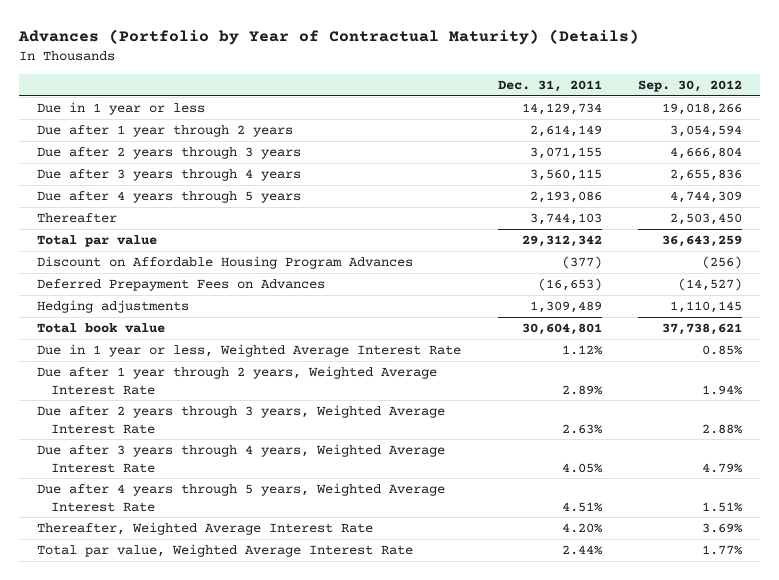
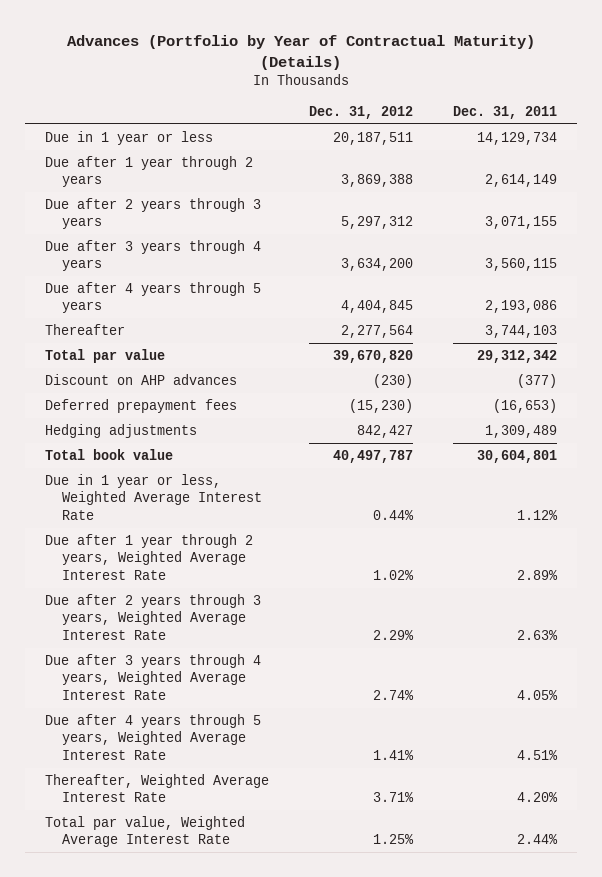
[638,80,743,93] Sep. 30, 2012 -> none
none -> [308,105,413,119] Dec. 31, 2012
[37,255,414,269] Discount on Affordable Housing Program Advances -> [44,374,237,386] Discount on AHP advances
[37,278,326,291] Deferred Prepayment Fees on Advances -> [44,399,237,414] Deferred prepayment fees

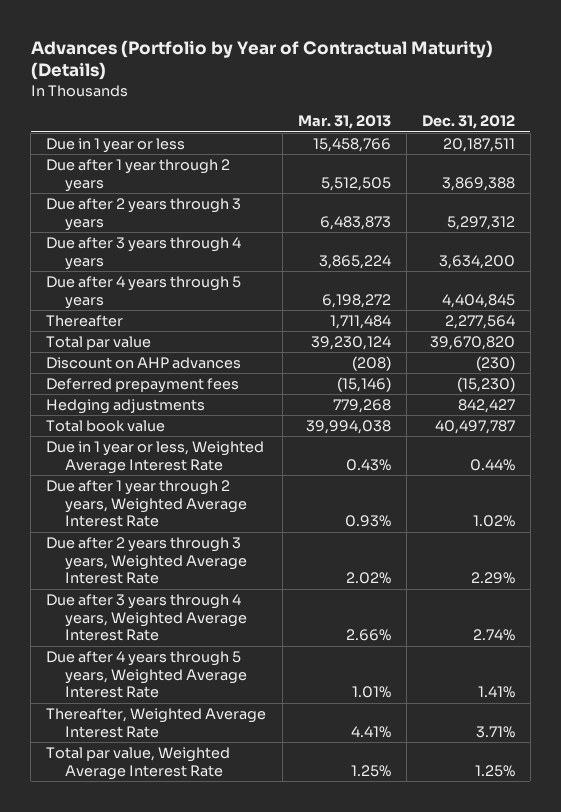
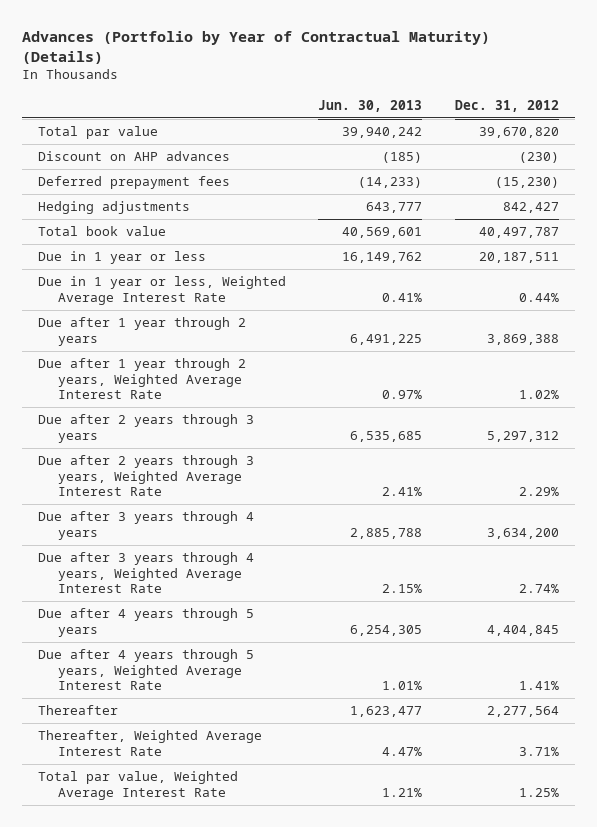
[297,115,391,130] Mar. 31, 2013 -> none
none -> [318,99,423,112] Jun. 30, 2013
[46,137,186,153] Due in 1 year or less -> [37,251,206,265] Due in 1 year or less
[46,158,231,192] Due after 1 year through 2 years -> [37,317,246,346] Due after 1 year through 2 years
[46,197,242,231] Due after 2 years through 3 years -> [37,414,254,443] Due after 2 years through 3 years
[46,236,242,270] Due after 3 years through 4 years -> [37,511,254,540] Due after 3 years through 4 years
[46,275,242,309] Due after 4 years through 5 years -> [37,608,254,637] Due after 4 years through 5 years
[46,314,124,327] Thereafter -> [37,705,118,716] Thereafter

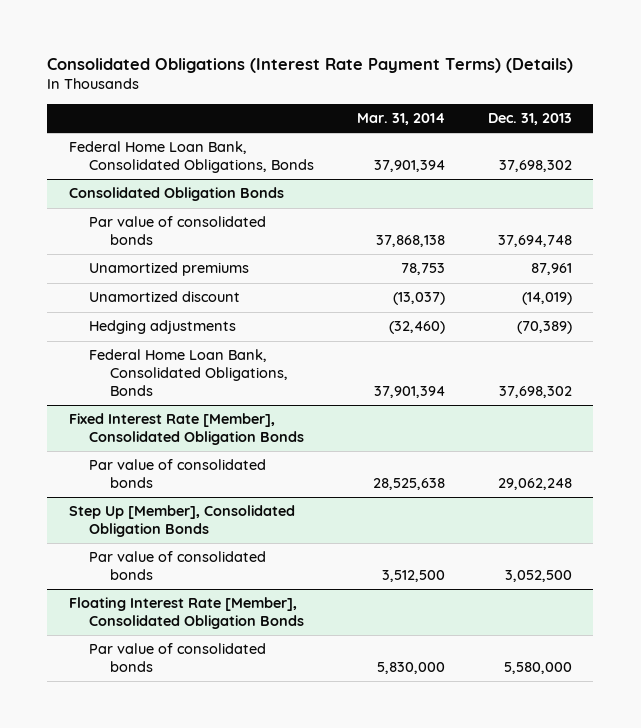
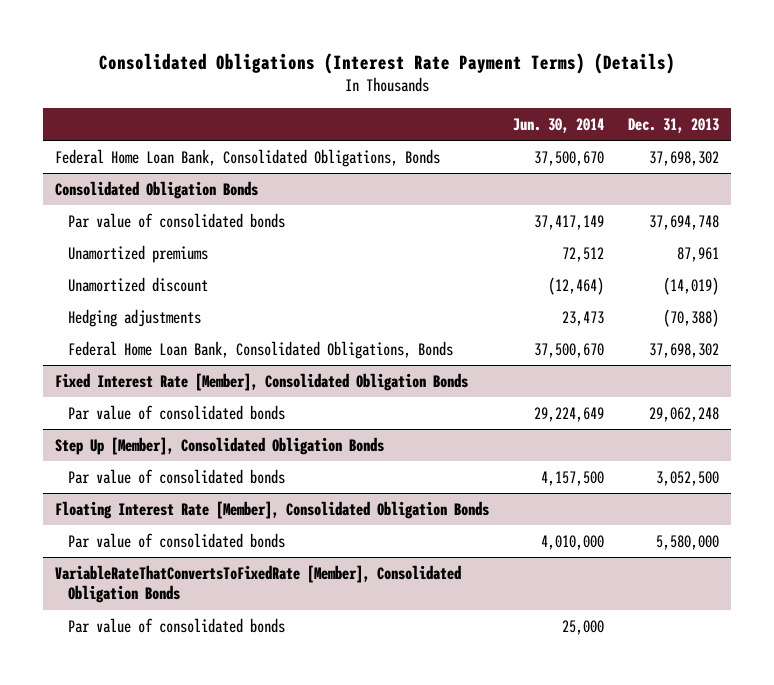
[357,113,446,126] Mar. 31, 2014 -> none
none -> [513,117,605,133] Jun. 30, 2014
[516,321,572,335] (70,389) -> [663,308,720,327] (70,388)
none -> [55,564,462,604] VariableRateThatConvertsToFixedRate [Member], Consolidated Obligation Bonds
none -> [67,617,285,633] Par value of consolidated bonds

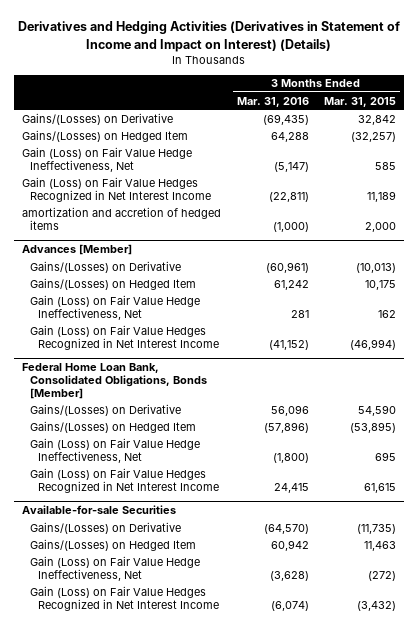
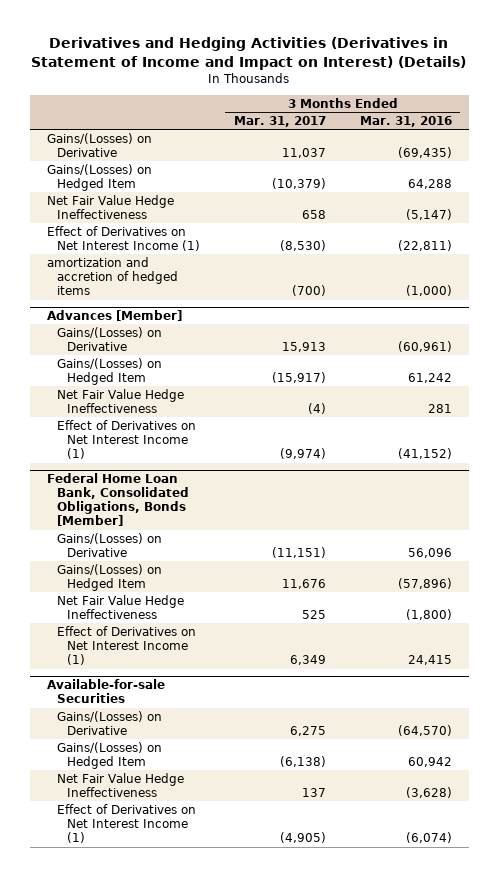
[324,96,397,107] Mar. 31, 2015 -> none
none -> [233,116,326,128] Mar. 31, 2017
[22,146,193,172] Gain (Loss) on Fair Value Hedge Ineffectiveness, Net -> [46,195,174,220] Net Fair Value Hedge Ineffectiveness
[22,176,212,202] Gain (Loss) on Fair Value Hedges Recognized in Net Interest Income -> [46,226,200,252] Effect of Derivatives on Net Interest Income (1)
[30,294,201,320] Gain (Loss) on Fair Value Hedge Ineffectiveness, Net -> [56,389,184,414] Net Fair Value Hedge Ineffectiveness
[30,324,220,350] Gain (Loss) on Fair Value Hedges Recognized in Net Interest Income -> [56,420,196,460] Effect of Derivatives on Net Interest Income (1)
[30,437,201,463] Gain (Loss) on Fair Value Hedge Ineffectiveness, Net -> [56,595,184,620] Net Fair Value Hedge Ineffectiveness
[30,467,220,493] Gain (Loss) on Fair Value Hedges Recognized in Net Interest Income -> [56,626,196,666] Effect of Derivatives on Net Interest Income (1)
[30,555,201,581] Gain (Loss) on Fair Value Hedge Ineffectiveness, Net -> [56,773,184,798] Net Fair Value Hedge Ineffectiveness
[30,585,220,611] Gain (Loss) on Fair Value Hedges Recognized in Net Interest Income -> [56,804,196,844] Effect of Derivatives on Net Interest Income (1)

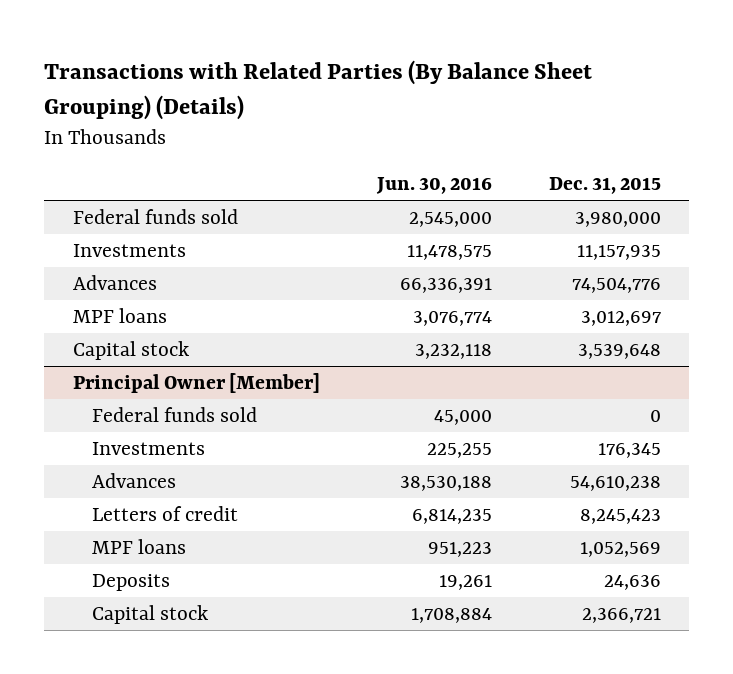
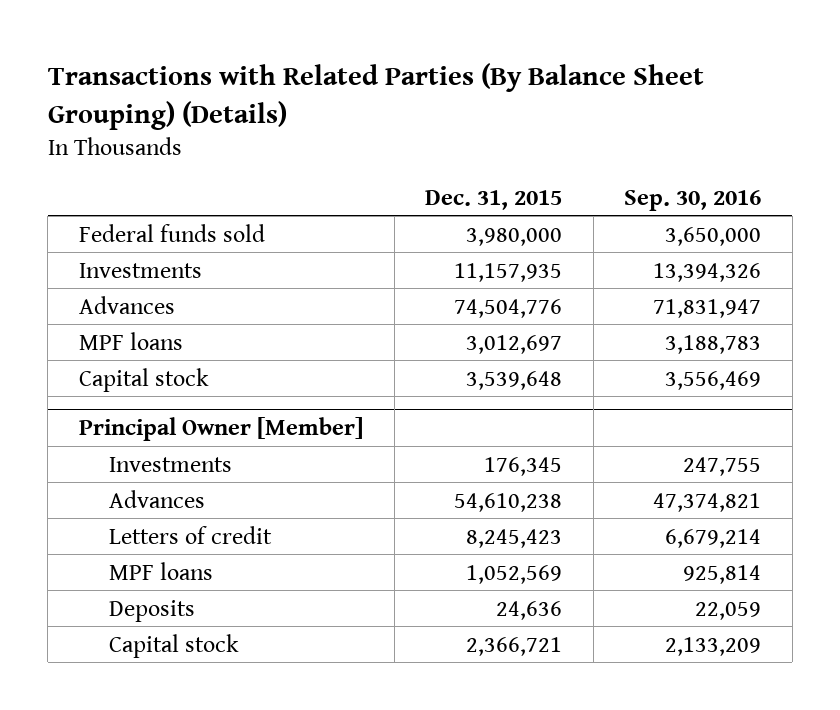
[375,176,492,194] Jun. 30, 2016 -> none
none -> [624,189,762,211] Sep. 30, 2016
[91,407,257,423] Federal funds sold -> none

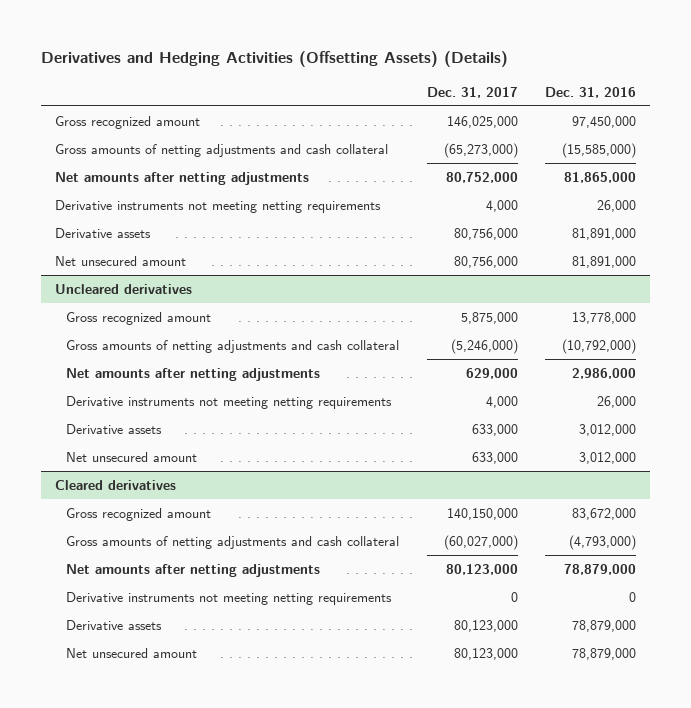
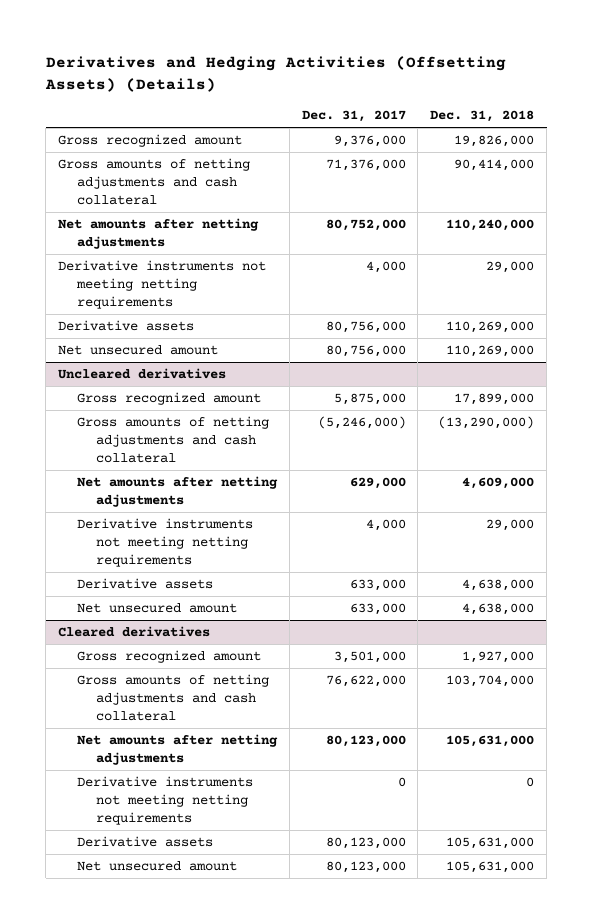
[544,86,636,98] Dec. 31, 2016 -> none
none -> [430,110,535,123] Dec. 31, 2018
[446,116,518,129] 146,025,000 -> [333,135,406,148] 9,376,000
[443,143,518,159] (65,273,000) -> [325,159,406,172] 71,376,000
[446,508,518,521] 140,150,000 -> [333,651,406,664] 3,501,000
[443,535,518,551] (60,027,000) -> [325,675,406,688] 76,622,000

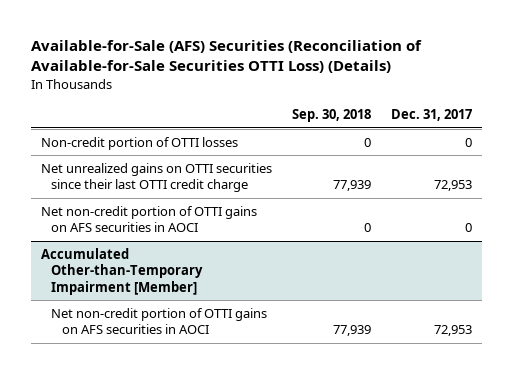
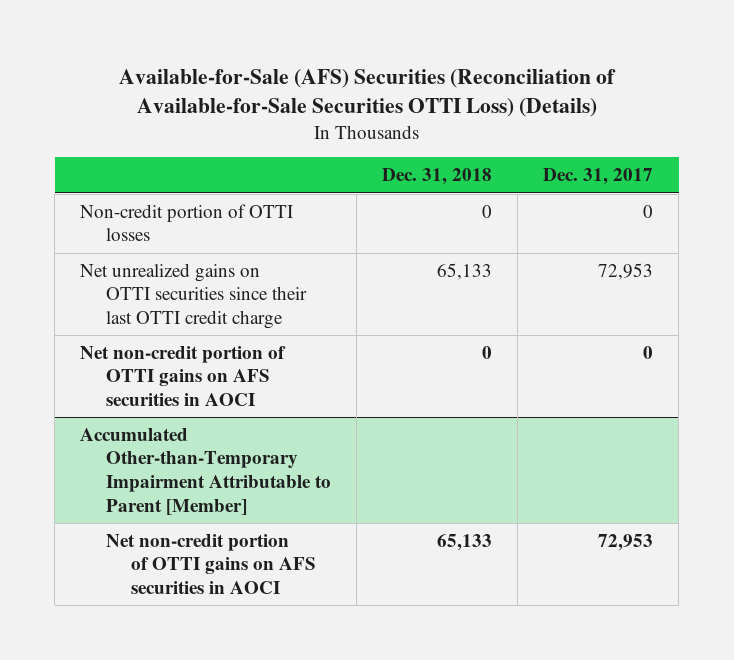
[291,109,371,123] Sep. 30, 2018 -> none
none -> [381,168,492,186] Dec. 31, 2018
[41,247,204,295] Accumulated Other-than-Temporary Impairment [Member] -> [80,427,331,515] Accumulated Other-than-Temporary Impairment Attributable to Parent [Member]

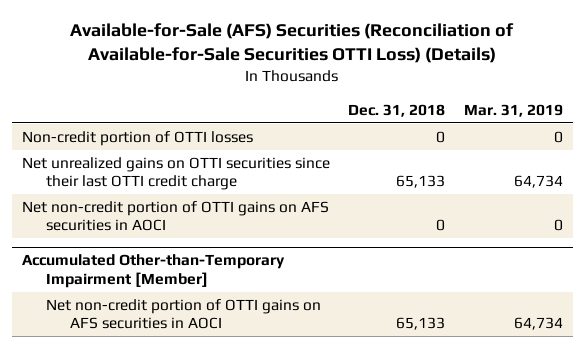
[543,168,654,186] Dec. 31, 2017 -> none
none -> [464,103,564,117] Mar. 31, 2019
[80,427,331,515] Accumulated Other-than-Temporary Impairment Attributable to Parent [Member] -> [21,254,285,288] Accumulated Other-than-Temporary Impairment [Member]

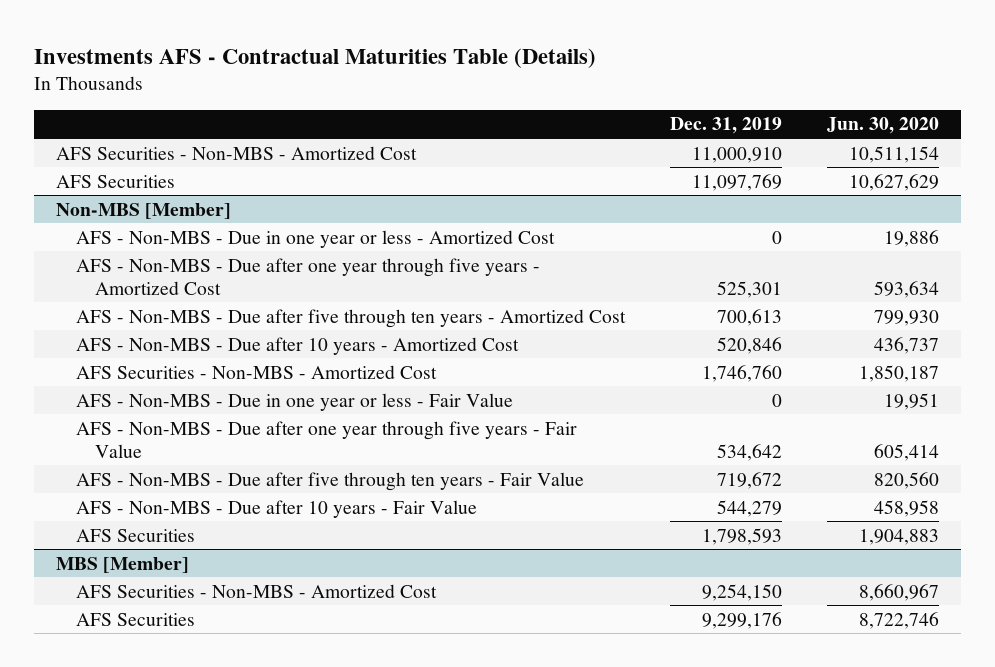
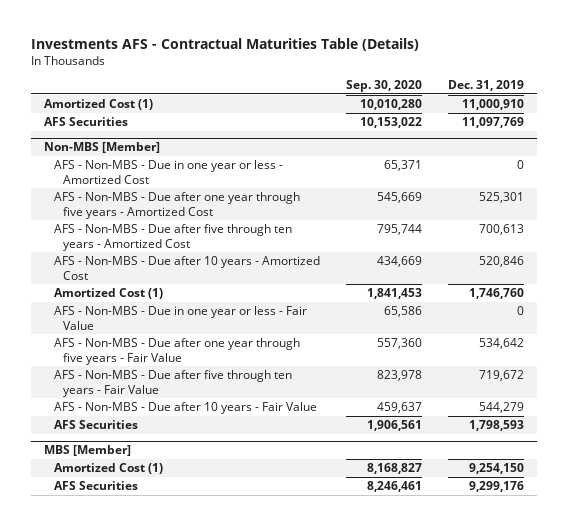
[826,117,939,135] Jun. 30, 2020 -> none
none -> [345,80,422,93] Sep. 30, 2020
[56,145,418,160] AFS Securities - Non-MBS - Amortized Cost -> [44,98,154,110] Amortized Cost (1)
[75,364,437,379] AFS Securities - Non-MBS - Amortized Cost -> [53,287,163,299] Amortized Cost (1)
[75,583,437,598] AFS Securities - Non-MBS - Amortized Cost -> [53,462,163,474] Amortized Cost (1)

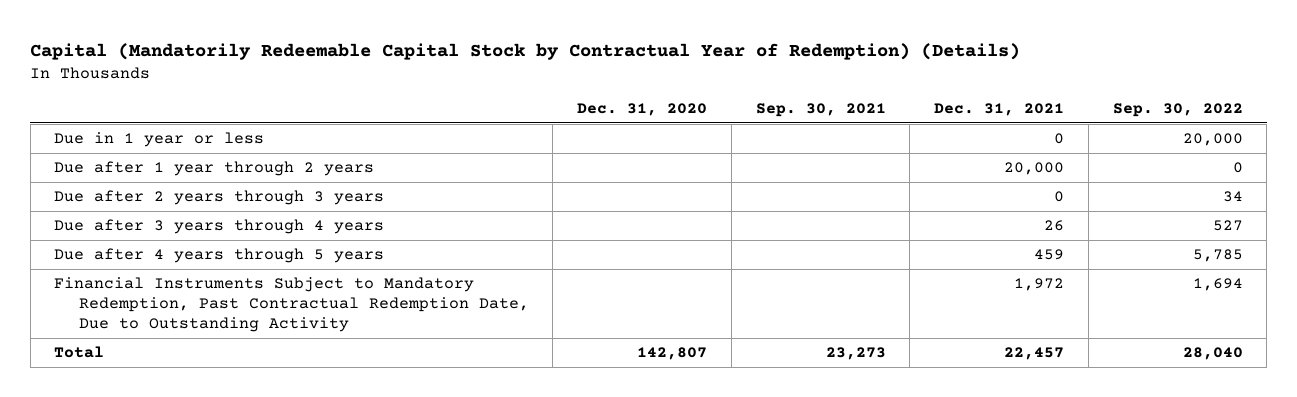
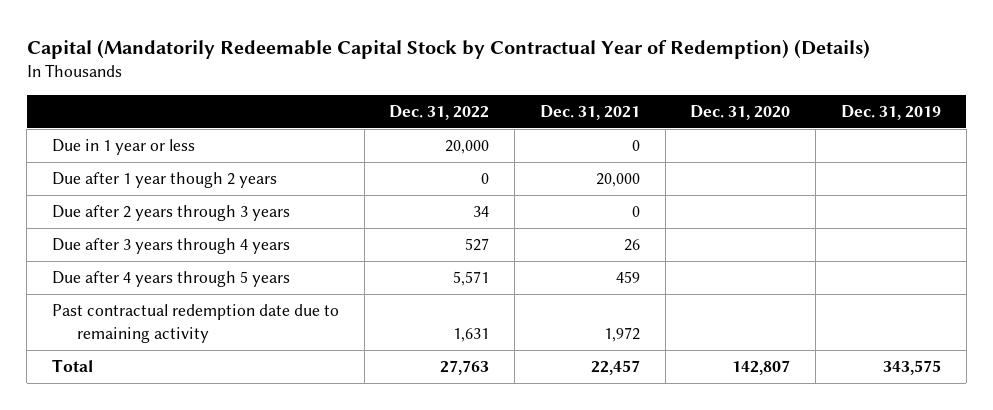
[755,103,886,118] Sep. 30, 2021 -> none
[1112,103,1243,118] Sep. 30, 2022 -> none
none -> [389,104,490,120] Dec. 31, 2022
none -> [840,104,941,120] Dec. 31, 2019
[54,161,375,177] Due after 1 year through 2 years -> [51,172,277,189] Due after 1 year though 2 years
[54,277,529,333] Financial Instruments Subject to Mandatory Redemption, Past Contractual Redemption Date, Due to Outstanding Activity -> [51,304,339,343] Past contractual redemption date due to remaining activity

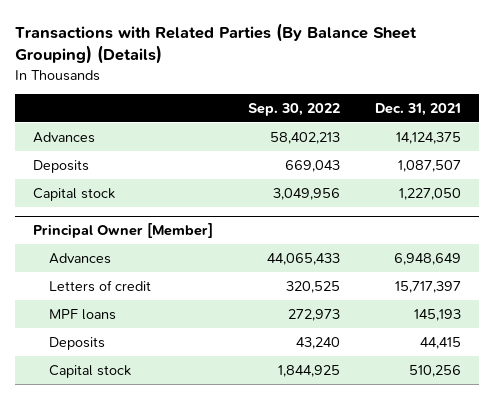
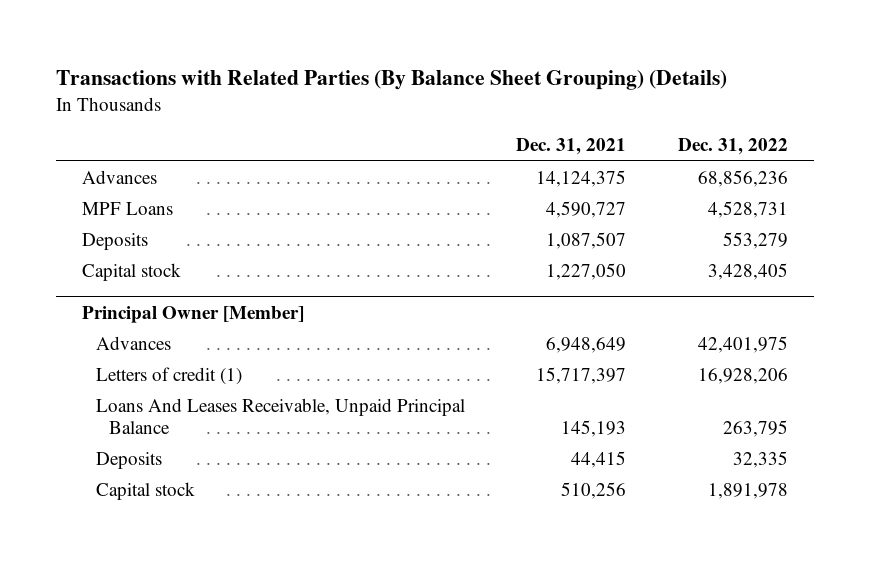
[247,102,340,116] Sep. 30, 2022 -> none
none -> [678,138,789,156] Dec. 31, 2022
none -> [82,201,174,215] MPF Loans
[49,279,152,292] Letters of credit -> [95,366,242,385] Letters of credit (1)
[49,308,117,320] MPF loans -> [95,397,465,434] Loans And Leases Receivable, Unpaid Principal Balance

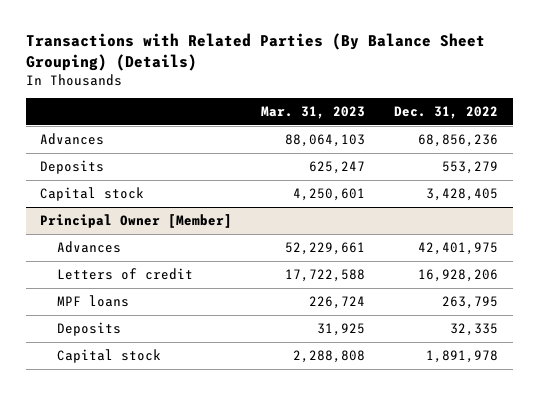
[516,138,627,156] Dec. 31, 2021 -> none
none -> [261,106,366,120] Mar. 31, 2023
[82,201,174,215] MPF Loans -> none
[95,366,242,385] Letters of credit (1) -> [57,267,194,280] Letters of credit
[95,397,465,434] Loans And Leases Receivable, Unpaid Principal Balance -> [57,294,130,307] MPF loans

